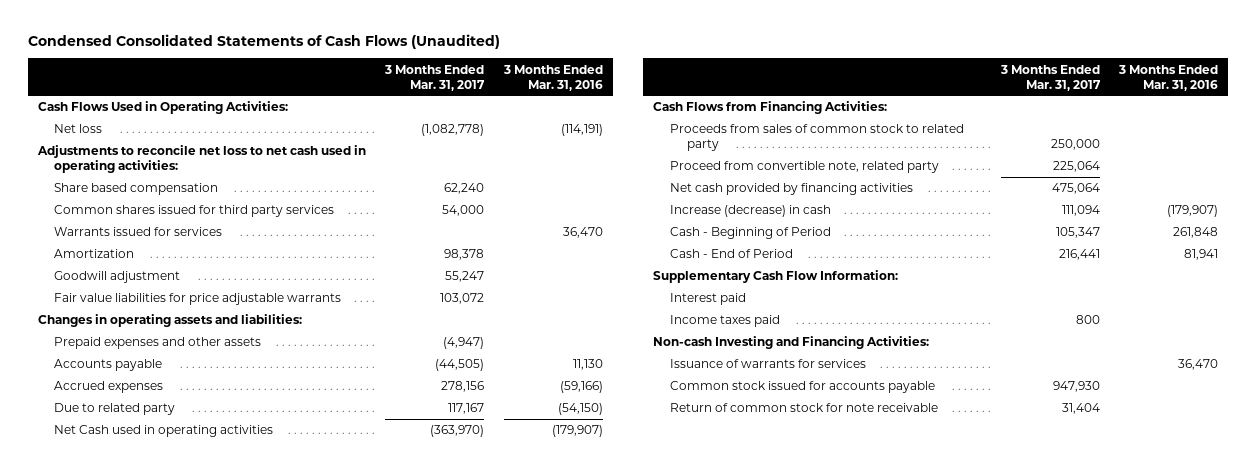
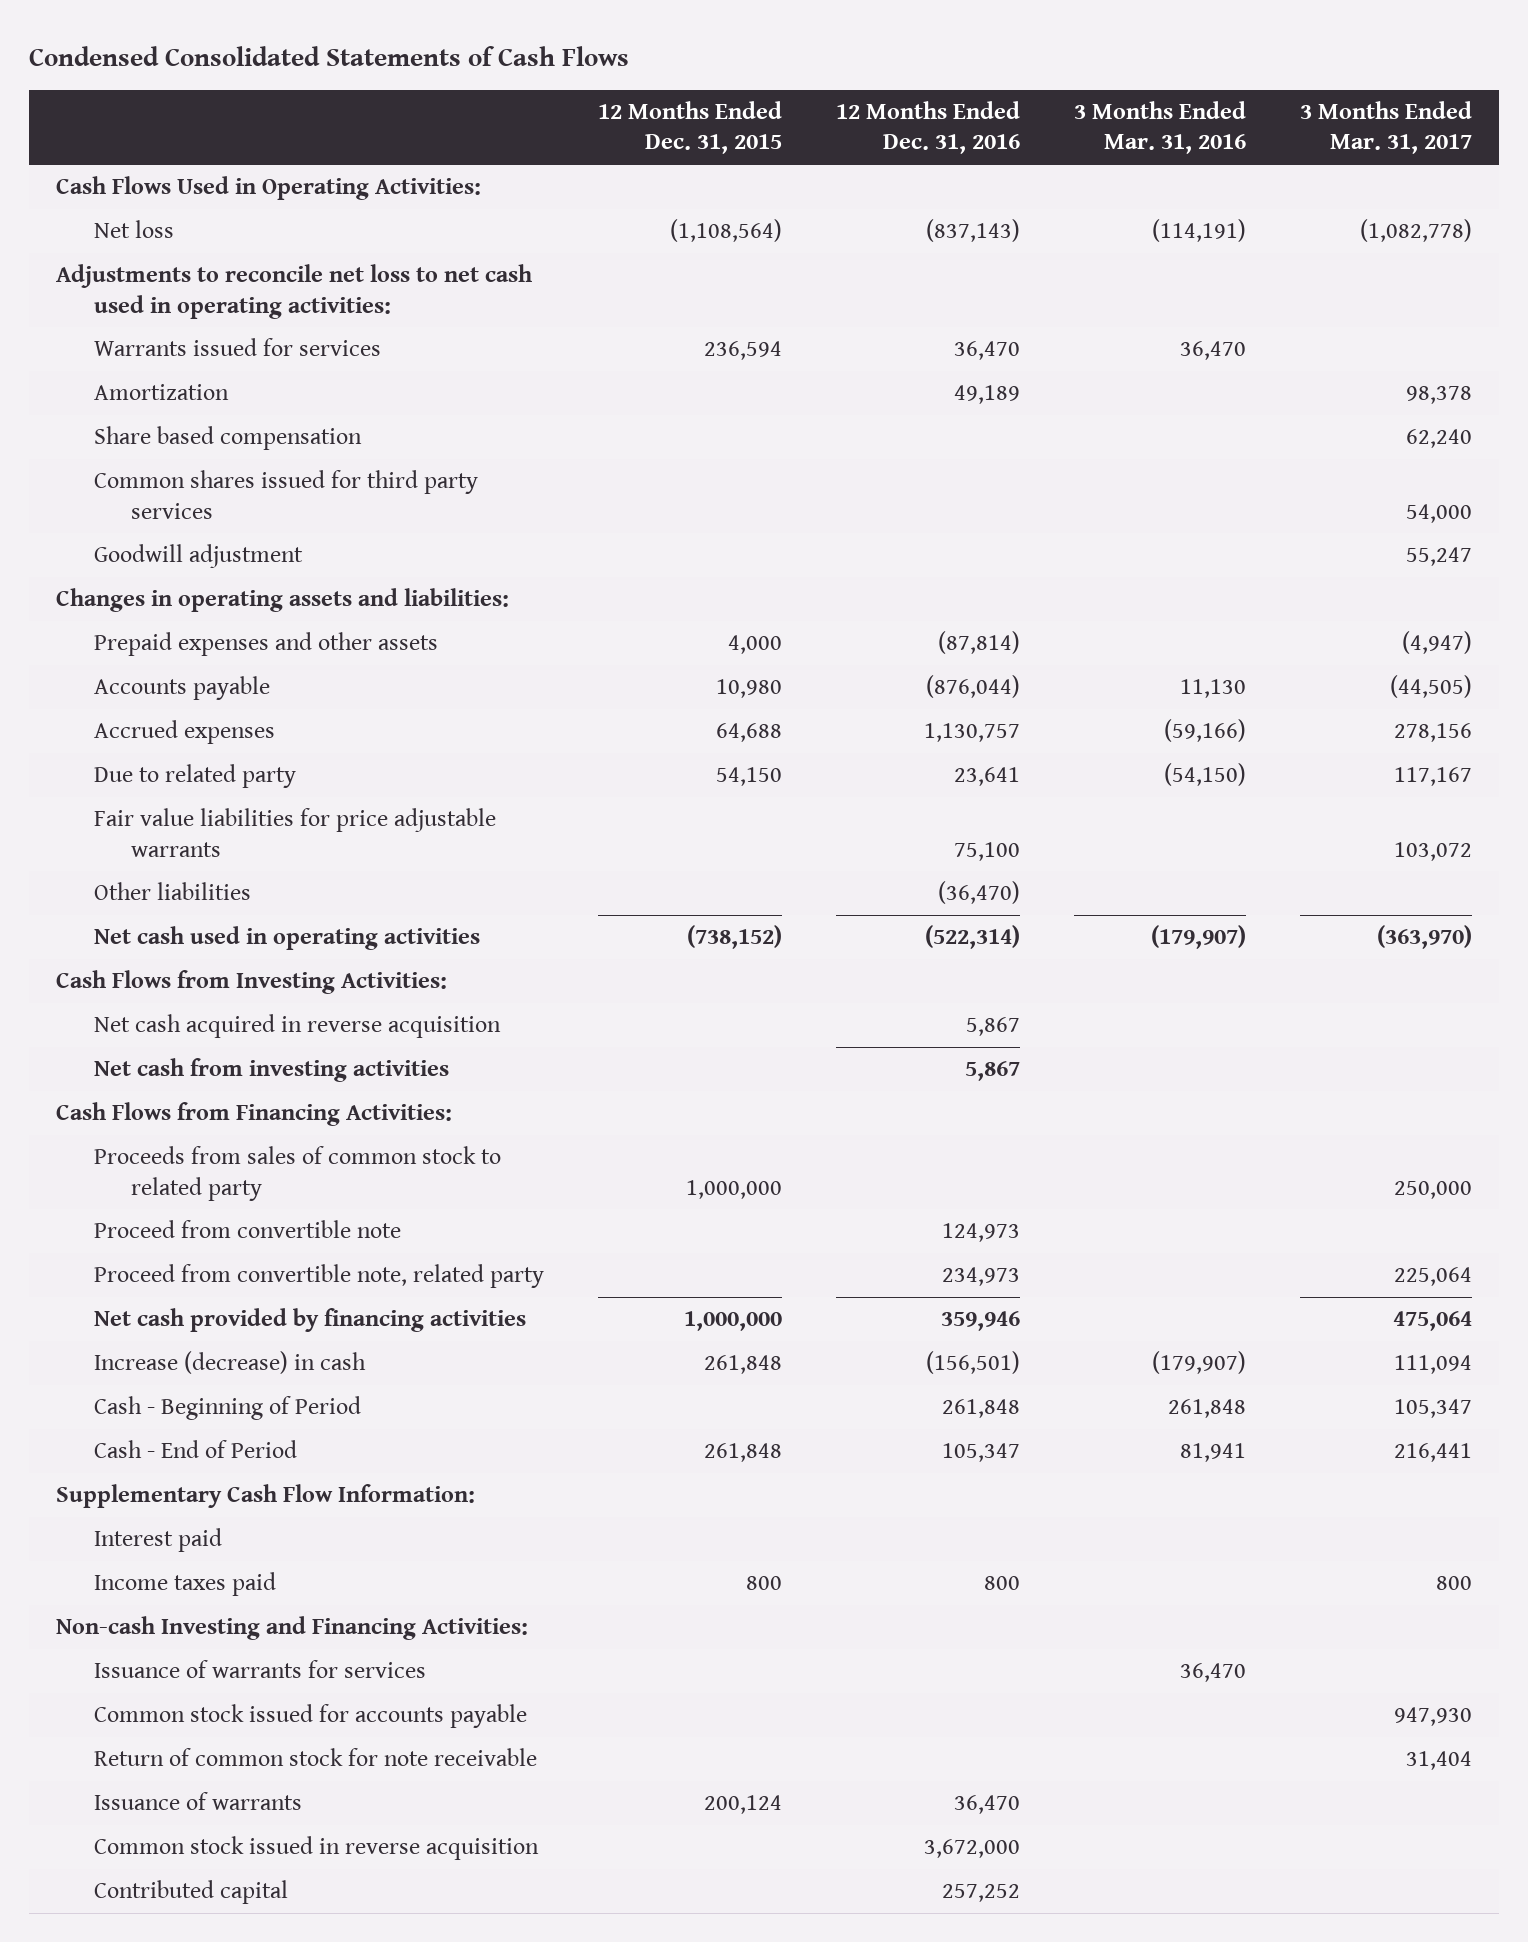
[27,34,500,50] Condensed Consolidated Statements of Cash Flows (Unaudited) -> [29,46,630,67] Condensed Consolidated Statements of Cash Flows
none -> [597,101,782,155] 12 Months Ended Dec. 31, 2015
none -> [835,101,1020,155] 12 Months Ended Dec. 31, 2016
[54,183,219,196] Share based compensation -> [93,426,362,451] Share based compensation
[54,205,335,218] Common shares issued for third party services -> [93,470,478,519] Common shares issued for third party services
[54,293,342,306] Fair value liabilities for price adjustable warrants -> [93,808,496,857] Fair value liabilities for price adjustable warrants
none -> [93,882,251,901] Other liabilities
[54,425,274,438] Net Cash used in operating activities -> [93,926,480,951] Net cash used in operating activities
none -> [56,970,448,995] Cash Flows from Investing Activities:
none -> [93,1014,501,1039] Net cash acquired in reverse acquisition
none -> [93,1058,449,1083] Net cash from investing activities
none -> [93,1220,401,1239] Proceed from convertible note
none -> [93,1792,302,1811] Issuance of warrants
none -> [93,1836,539,1861] Common stock issued in reverse acquisition
none -> [93,1880,288,1905] Contributed capital

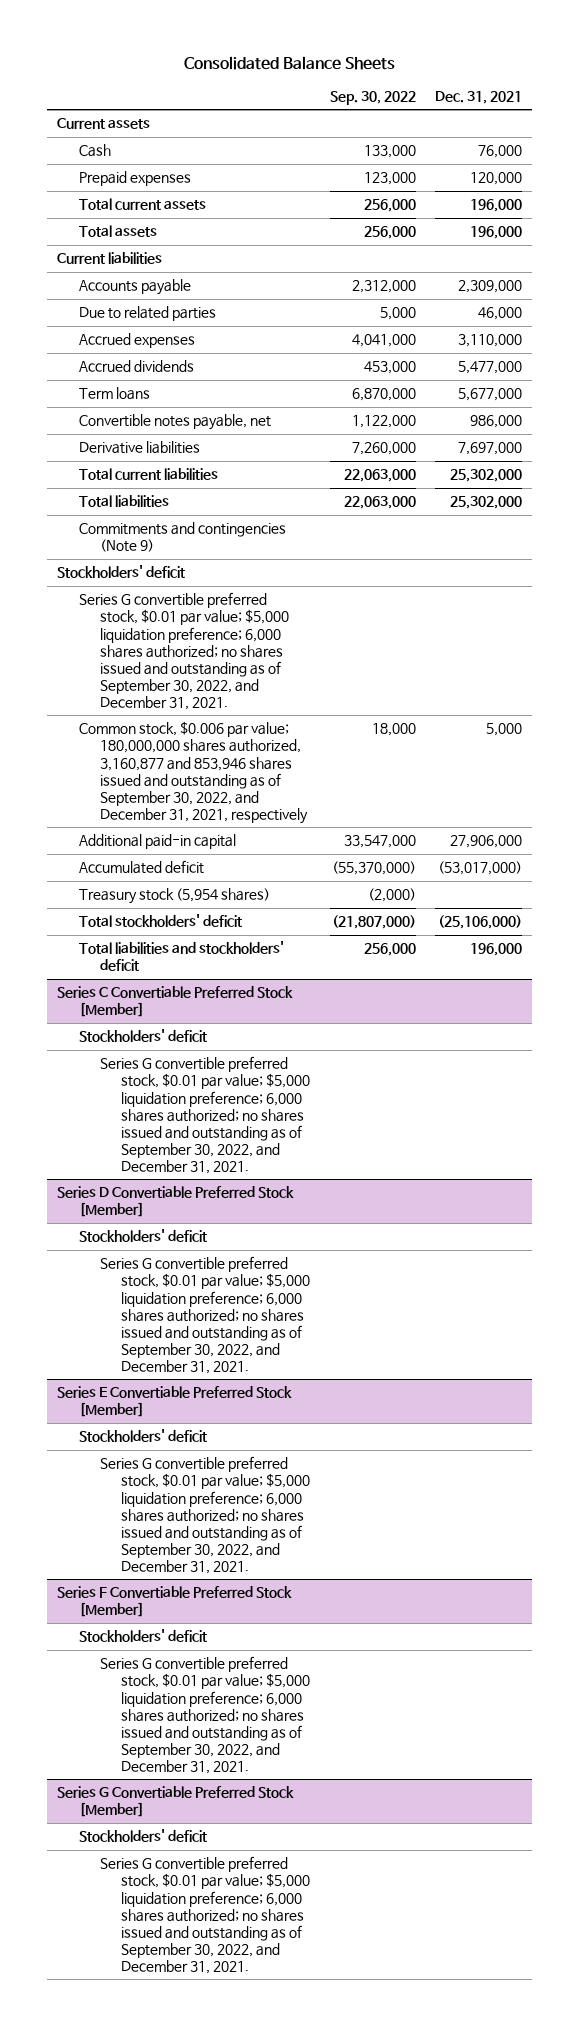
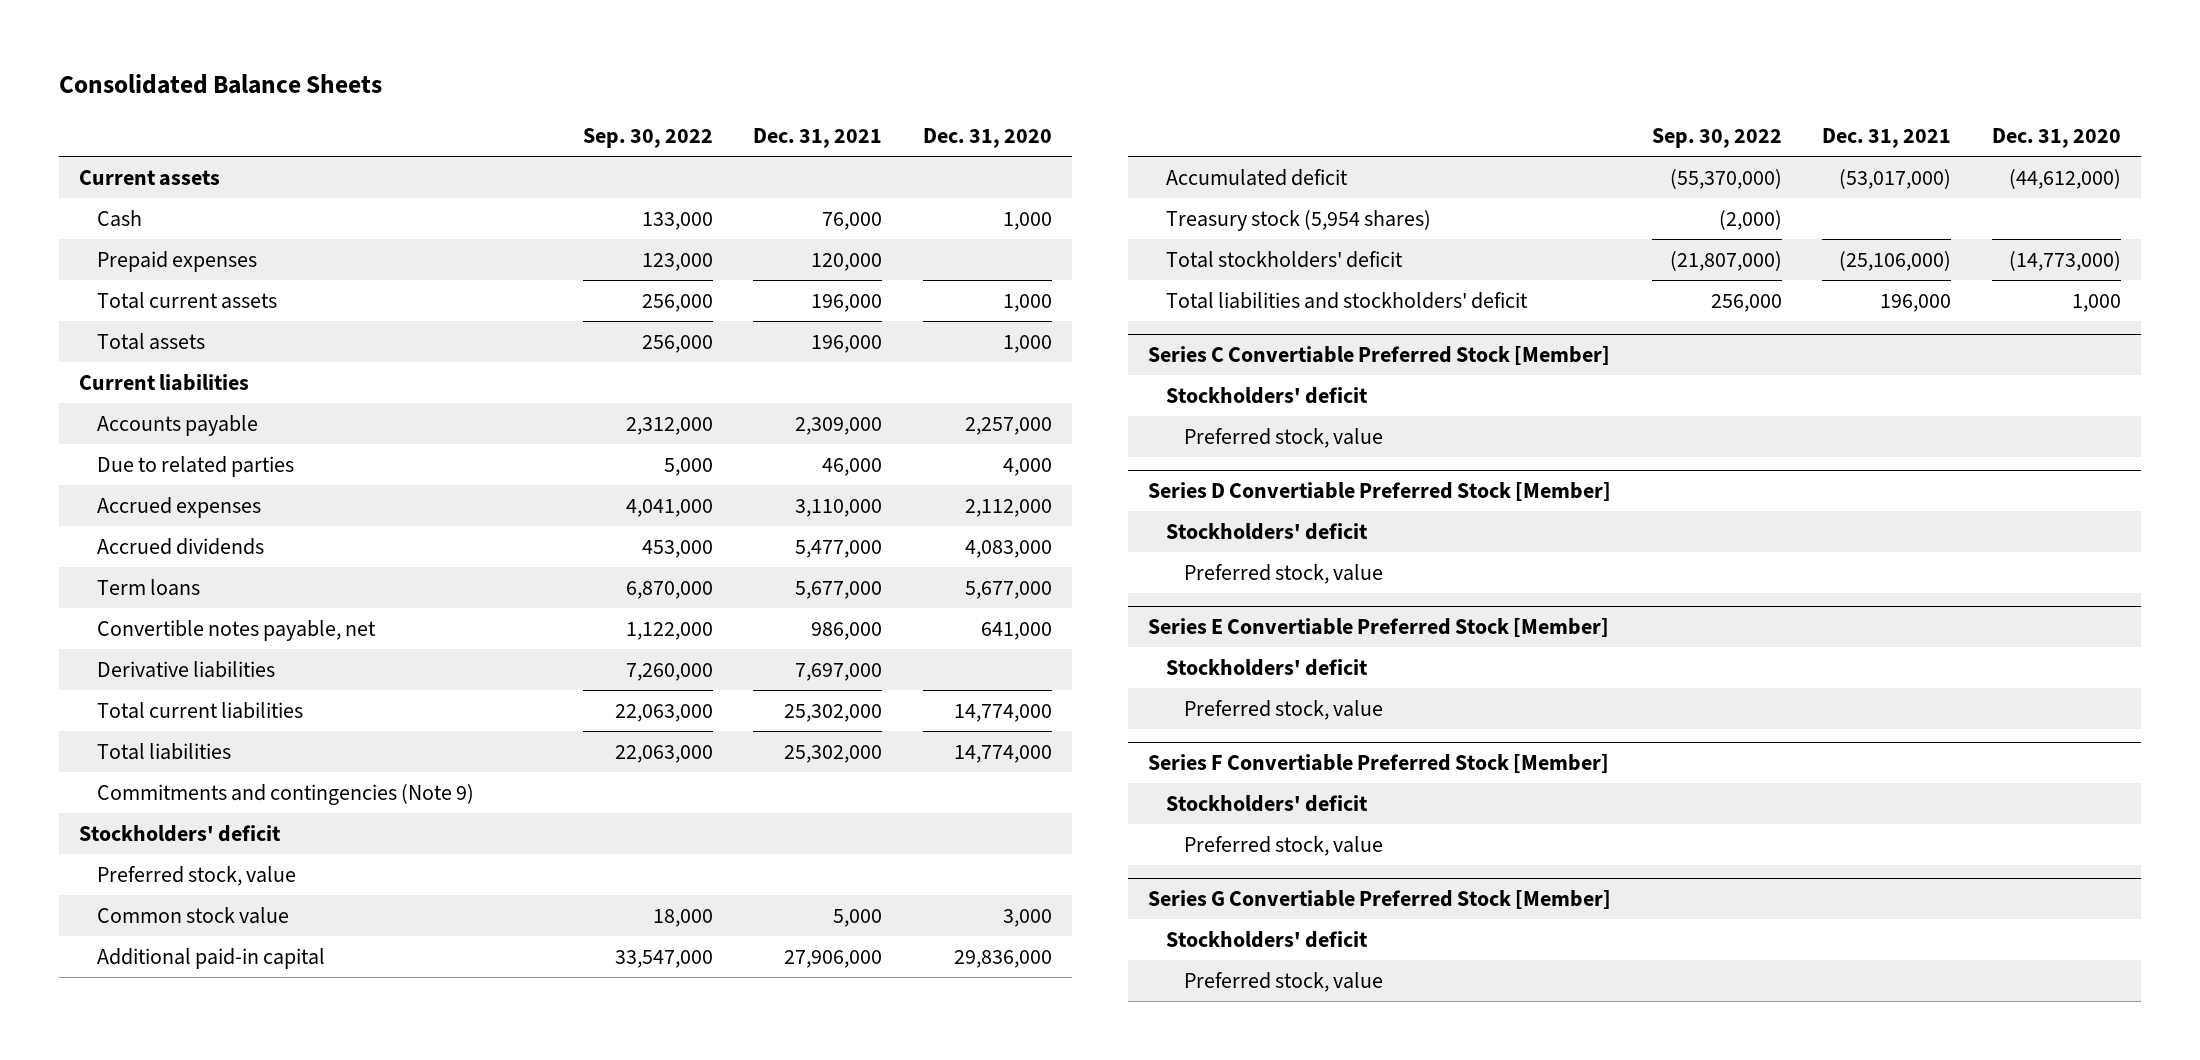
none -> [923,128,1053,149] Dec. 31, 2020
[78,592,289,711] Series G convertible preferred stock, $0.01 par value; $5,000 liquidation preference; 6,000 shares authorized; no shares issued and outstanding as of September 30, 2022, and December 31, 2021. -> [97,865,297,886] Preferred stock, value
[78,721,308,824] Common stock, $0.006 par value; 180,000,000 shares authorized, 3,160,877 and 853,946 shares issued and outstanding as of September 30, 2022, and December 31, 2021, respectively -> [97,906,290,924] Common stock value
[99,1056,311,1175] Series G convertible preferred stock, $0.01 par value; $5,000 liquidation preference; 6,000 shares authorized; no shares issued and outstanding as of September 30, 2022, and December 31, 2021. -> [1184,427,1384,448] Preferred stock, value
[99,1256,311,1375] Series G convertible preferred stock, $0.01 par value; $5,000 liquidation preference; 6,000 shares authorized; no shares issued and outstanding as of September 30, 2022, and December 31, 2021. -> [1184,563,1384,584] Preferred stock, value
[99,1456,311,1575] Series G convertible preferred stock, $0.01 par value; $5,000 liquidation preference; 6,000 shares authorized; no shares issued and outstanding as of September 30, 2022, and December 31, 2021. -> [1184,699,1384,720] Preferred stock, value
[99,1656,311,1775] Series G convertible preferred stock, $0.01 par value; $5,000 liquidation preference; 6,000 shares authorized; no shares issued and outstanding as of September 30, 2022, and December 31, 2021. -> [1184,835,1384,856] Preferred stock, value
[99,1856,311,1975] Series G convertible preferred stock, $0.01 par value; $5,000 liquidation preference; 6,000 shares authorized; no shares issued and outstanding as of September 30, 2022, and December 31, 2021. -> [1184,971,1384,992] Preferred stock, value

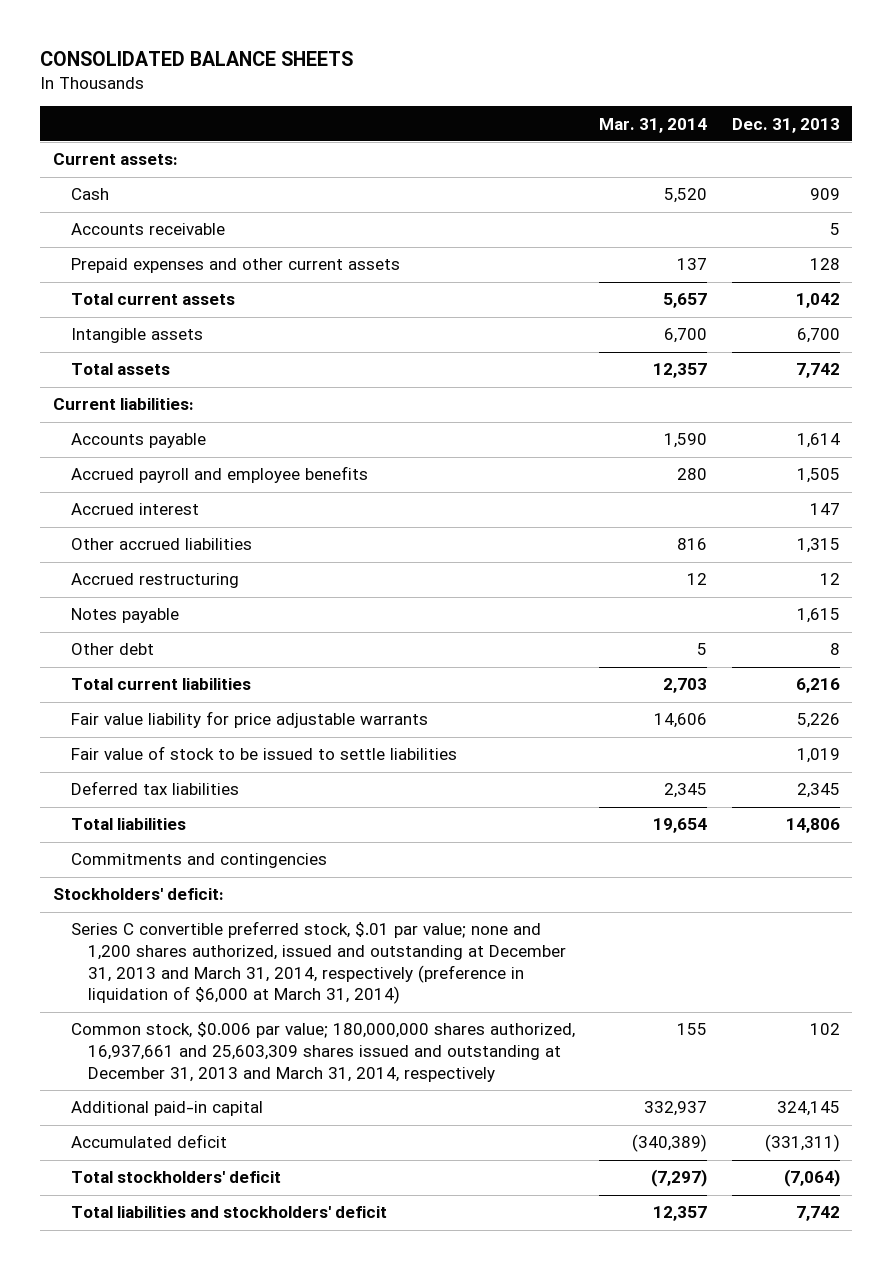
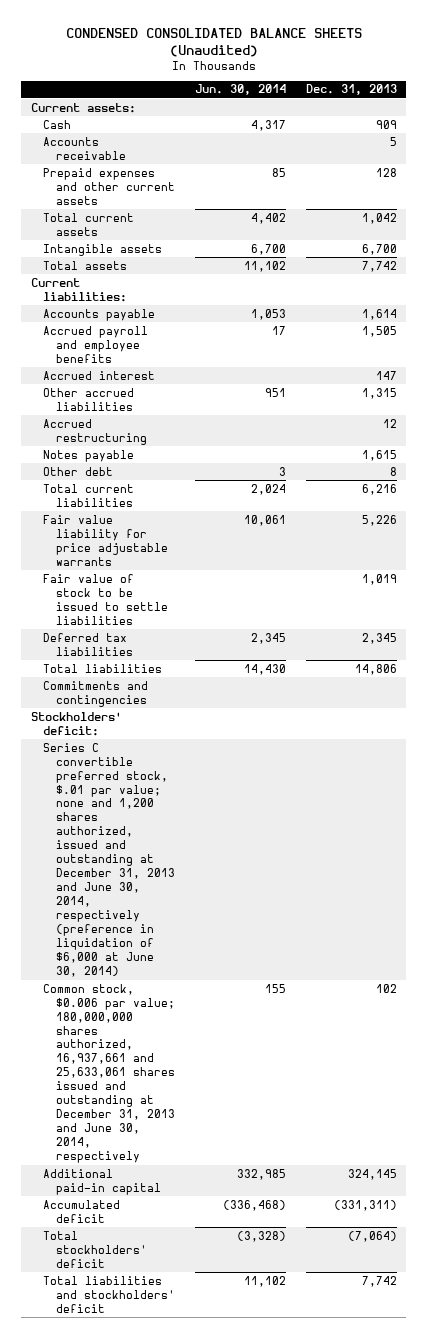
[40,51,354,67] CONSOLIDATED BALANCE SHEETS -> [65,27,362,57] CONDENSED CONSOLIDATED BALANCE SHEETS (Unaudited)
[599,117,708,133] Mar. 31, 2014 -> none
none -> [194,84,286,96] Jun. 30, 2014
[70,921,567,1005] Series C convertible preferred stock, $.01 par value; none and 1,200 shares authorized, issued and outstanding at December 31, 2013 and March 31, 2014, respectively (preference in liquidation of $6,000 at March 31, 2014) -> [43,742,176,978] Series C convertible preferred stock, $.01 par value; none and 1,200 shares authorized, issued and outstanding at December 31, 2013 and June 30, 2014, respectively (preference in liquidation of $6,000 at June 30, 2014)
[70,1022,575,1082] Common stock, $0.006 par value; 180,000,000 shares authorized, 16,937,661 and 25,603,309 shares issued and outstanding at December 31, 2013 and March 31, 2014, respectively -> [43,983,176,1164] Common stock, $0.006 par value; 180,000,000 shares authorized, 16,937,661 and 25,633,061 shares issued and outstanding at December 31, 2013 and June 30, 2014, respectively

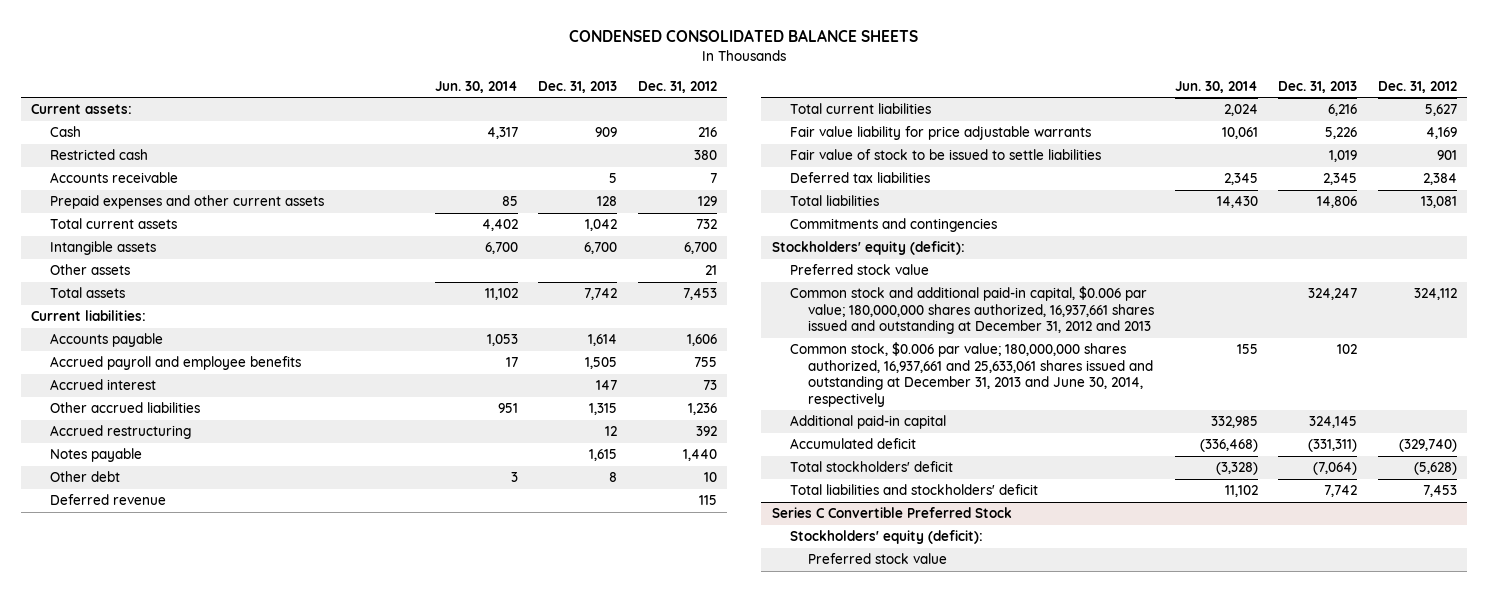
[65,27,362,57] CONDENSED CONSOLIDATED BALANCE SHEETS (Unaudited) -> [569,29,919,43] CONDENSED CONSOLIDATED BALANCE SHEETS
none -> [637,80,717,93] Dec. 31, 2012
none -> [49,149,148,161] Restricted cash
none -> [49,264,130,276] Other assets
none -> [49,494,166,506] Deferred revenue
[30,711,122,736] Stockholders' deficit: -> [771,241,965,256] Stockholders' equity (deficit):
[43,742,176,978] Series C convertible preferred stock, $.01 par value; none and 1,200 shares authorized, issued and outstanding at December 31, 2013 and June 30, 2014, respectively (preference in liquidation of $6,000 at June 30, 2014) -> [789,264,929,276] Preferred stock value
none -> [789,286,1155,335] Common stock and additional paid-in capital, $0.006 par value; 180,000,000 shares authorized, 16,937,661 shares issued and outstanding at December 31, 2012 and 2013
none -> [771,507,1012,519] Series C Convertible Preferred Stock
none -> [789,530,983,545] Stockholders' equity (deficit):
none -> [808,553,948,565] Preferred stock value

